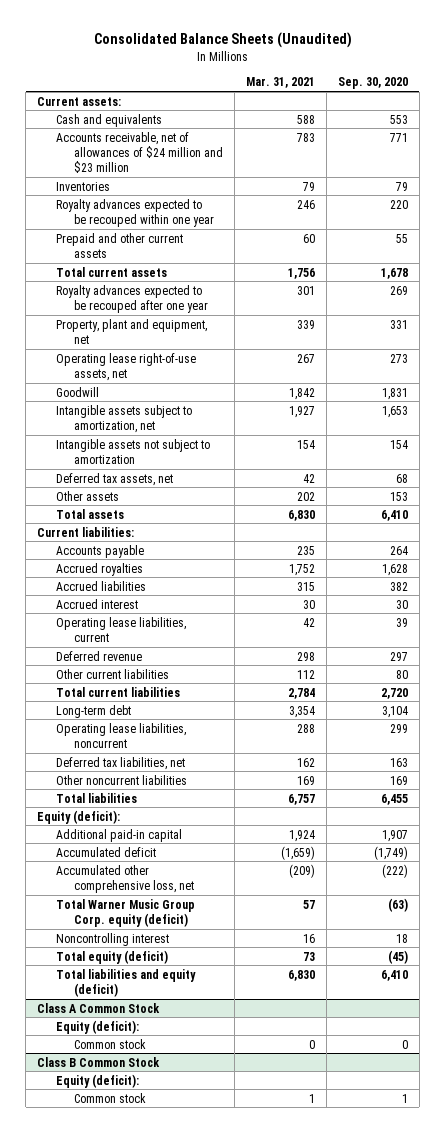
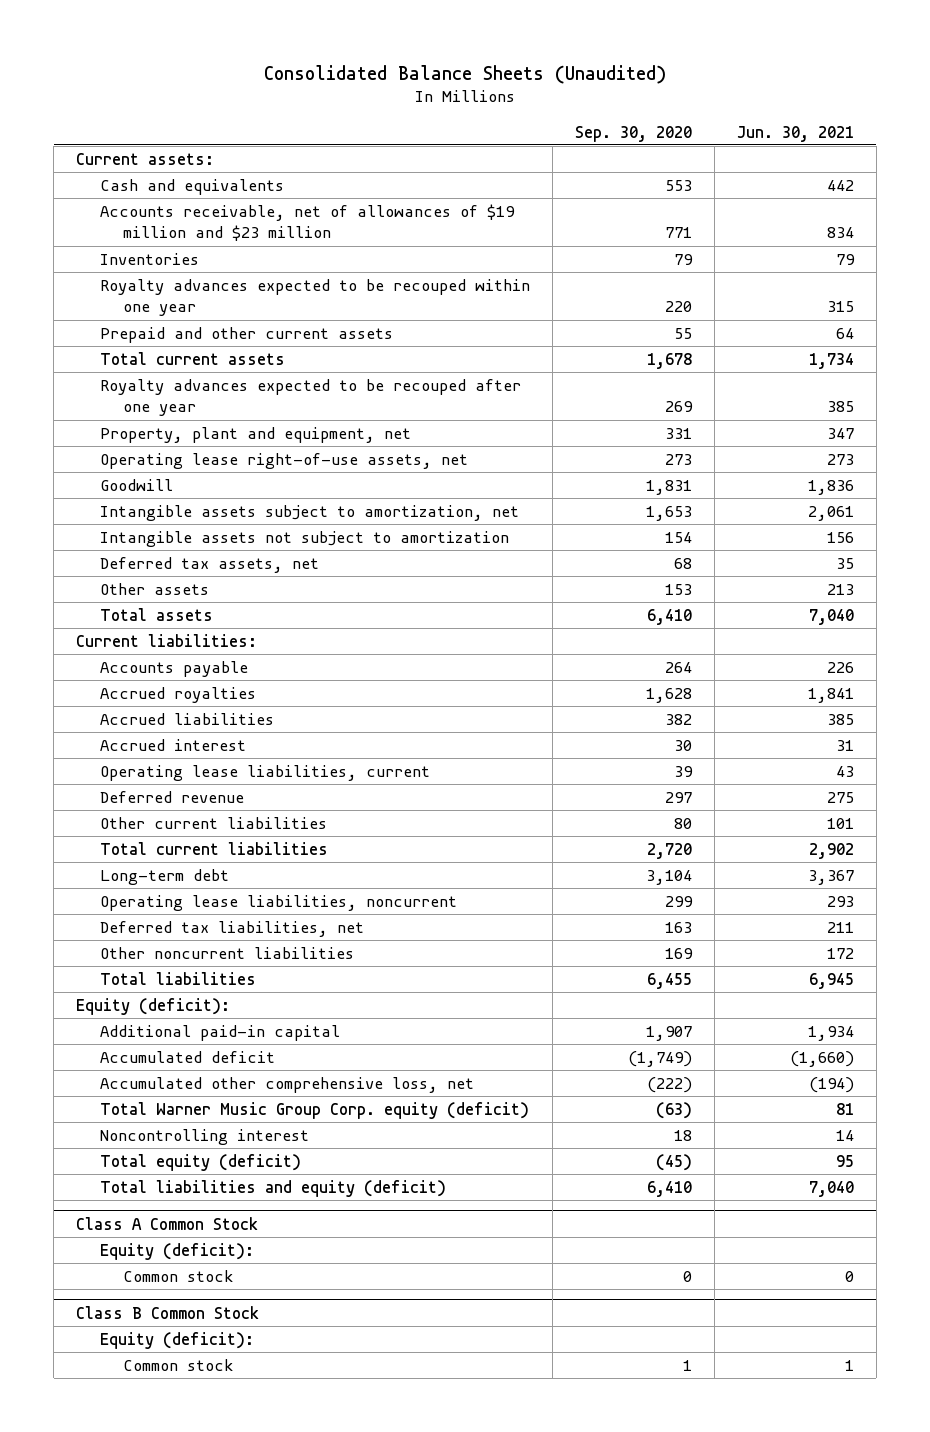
[246,77,316,89] Mar. 31, 2021 -> none
none -> [736,125,854,142] Jun. 30, 2021
[55,131,224,173] Accounts receivable, net of allowances of $24 million and $23 million -> [99,203,515,242] Accounts receivable, net of allowances of $19 million and $23 million

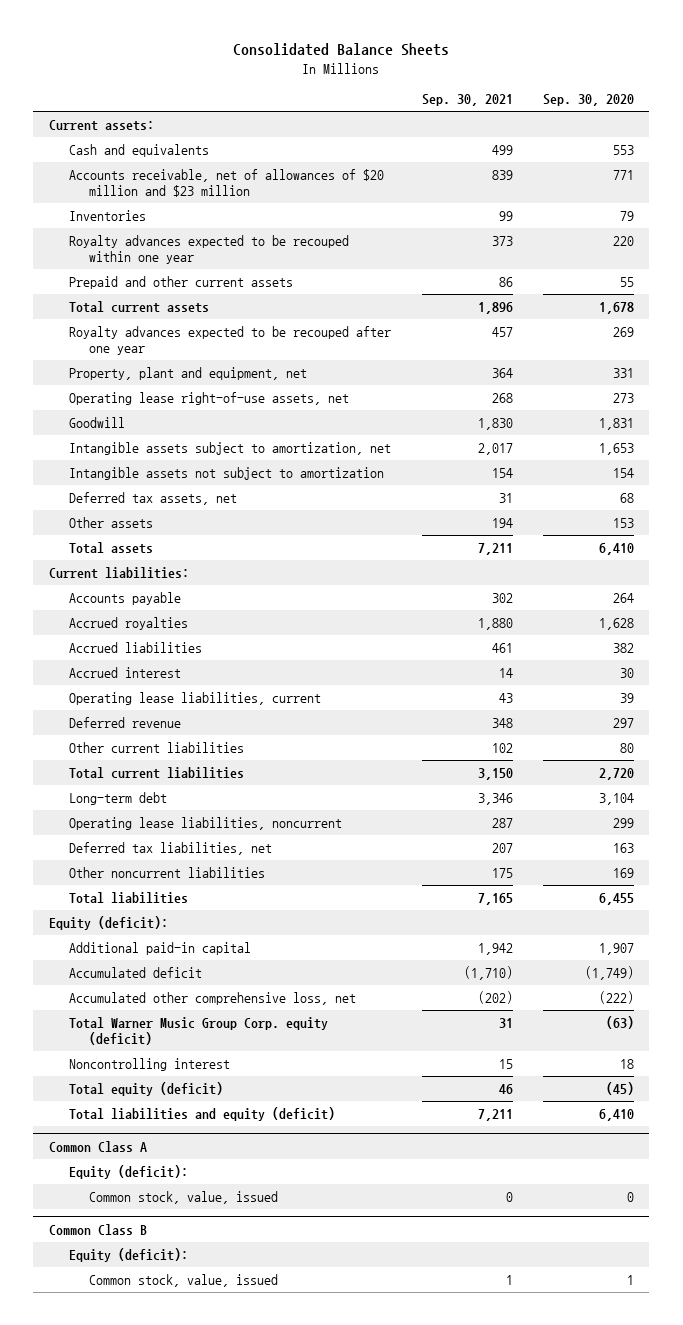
[264,64,667,84] Consolidated Balance Sheets (Unaudited) -> [233,43,450,57] Consolidated Balance Sheets
[736,125,854,142] Jun. 30, 2021 -> none
none -> [421,94,513,107] Sep. 30, 2021
[99,203,515,242] Accounts receivable, net of allowances of $19 million and $23 million -> [68,168,384,197] Accounts receivable, net of allowances of $20 million and $23 million
[76,1216,259,1230] Class A Common Stock -> [48,1140,147,1152] Common Class A
[122,1269,234,1282] Common stock -> [89,1190,279,1204] Common stock, value, issued
[76,1305,260,1319] Class B Common Stock -> [48,1223,147,1235] Common Class B
[122,1358,234,1371] Common stock -> [89,1273,279,1287] Common stock, value, issued

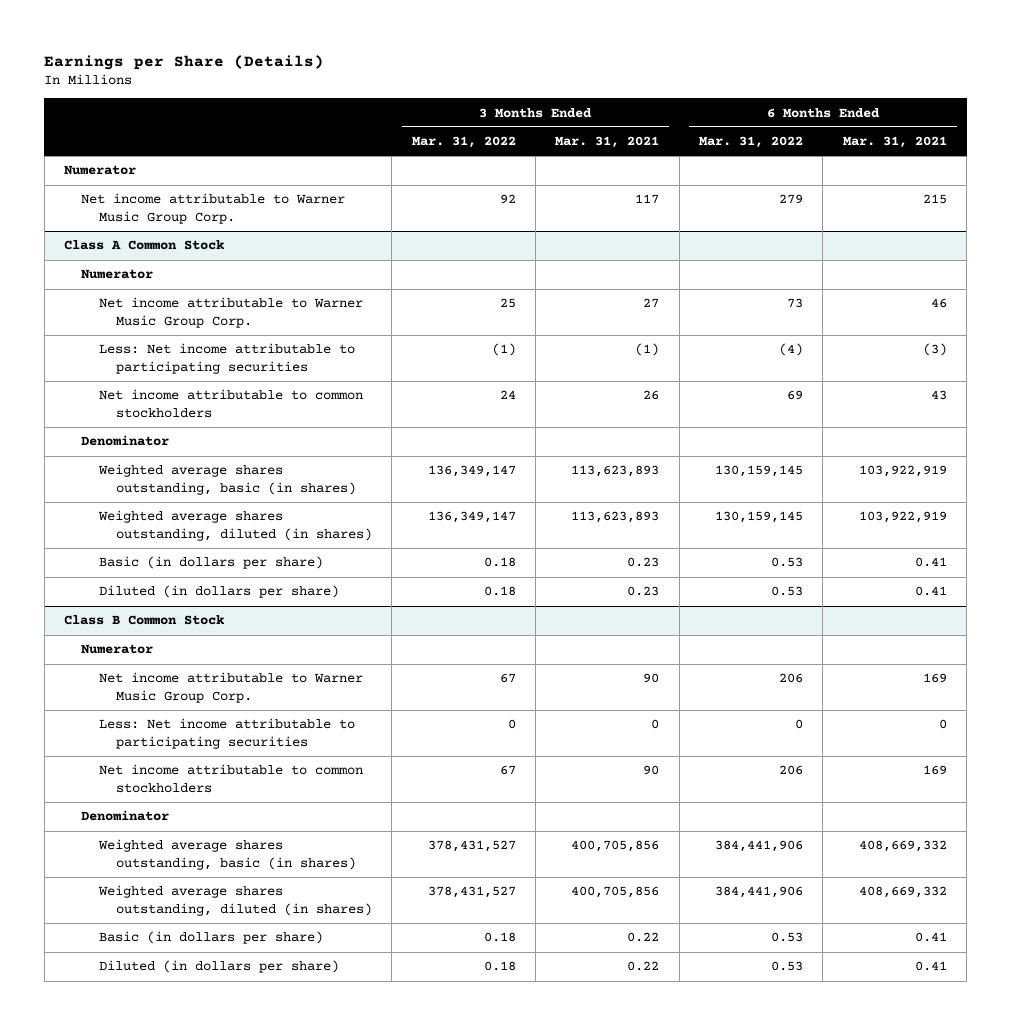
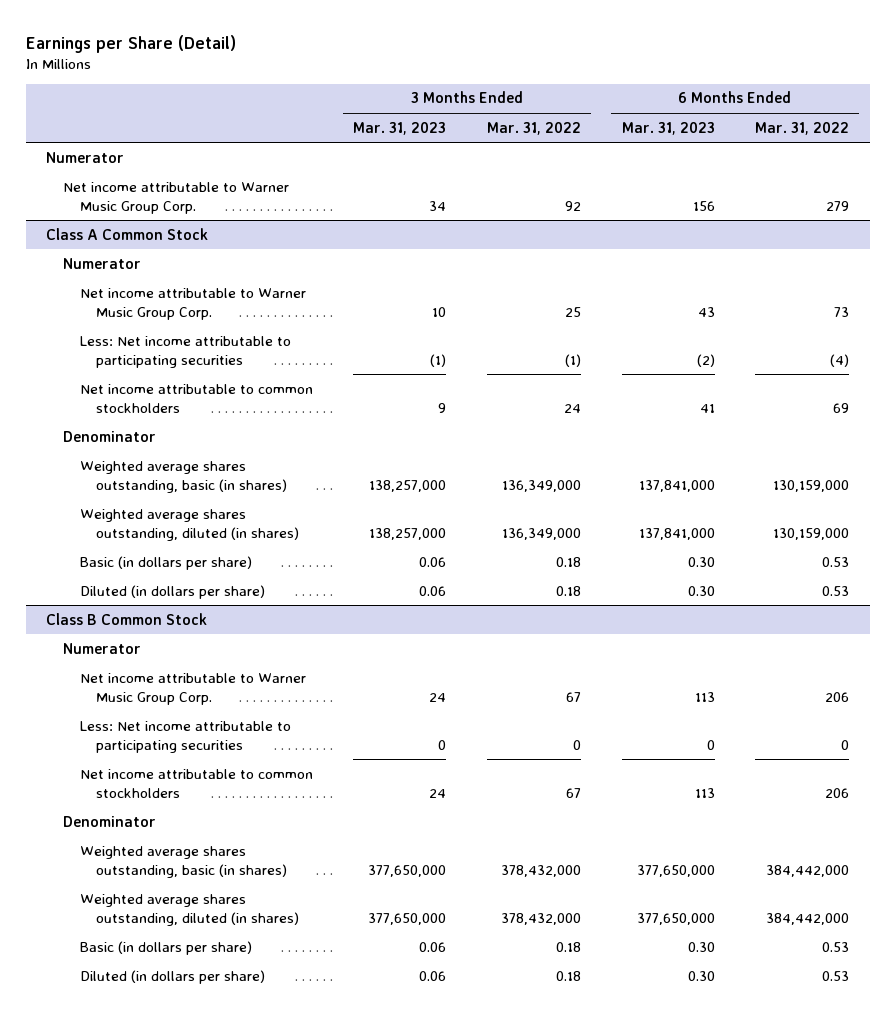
[44,54,325,70] Earnings per Share (Details) -> [25,34,236,53] Earnings per Share (Detail)
[555,136,660,149] Mar. 31, 2021 -> none
[842,136,947,149] Mar. 31, 2021 -> none
none -> [353,121,447,135] Mar. 31, 2023
none -> [621,121,715,135] Mar. 31, 2023
[427,465,516,478] 136,349,147 -> [501,479,581,492] 136,349,000
[715,465,804,478] 130,159,145 -> [773,479,850,492] 130,159,000
[427,511,516,524] 136,349,147 -> [501,527,581,540] 136,349,000
[715,511,804,524] 130,159,145 -> [773,527,850,540] 130,159,000
[427,840,516,853] 378,431,527 -> [500,864,581,877] 378,432,000
[715,840,804,853] 384,441,906 -> [766,864,850,877] 384,442,000
[427,886,516,899] 378,431,527 -> [500,912,581,925] 378,432,000
[715,886,804,899] 384,441,906 -> [766,912,850,925] 384,442,000

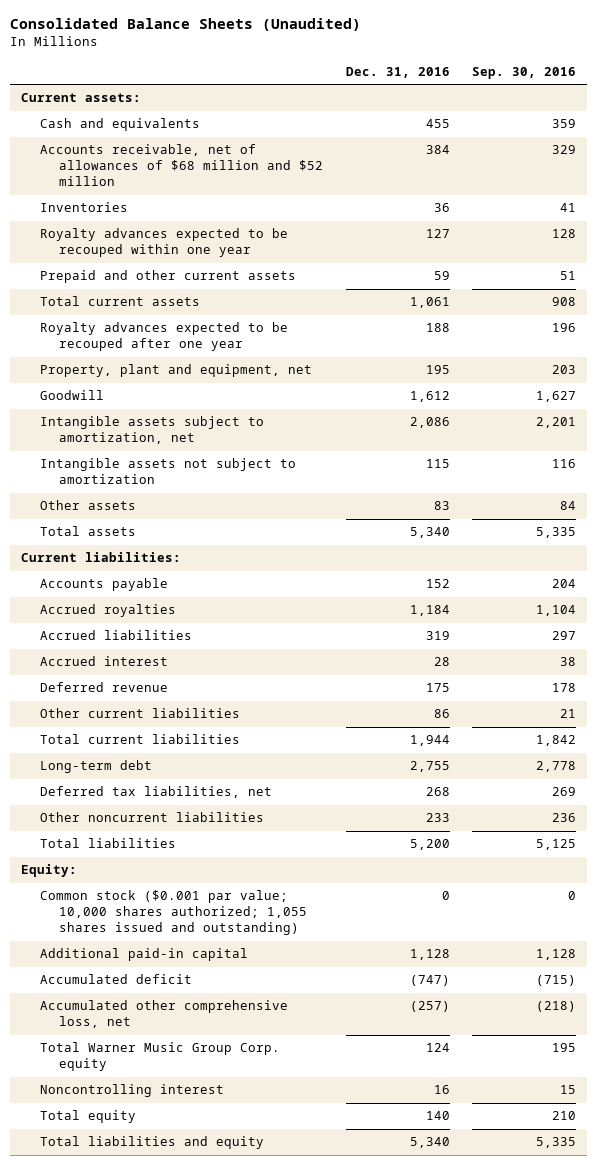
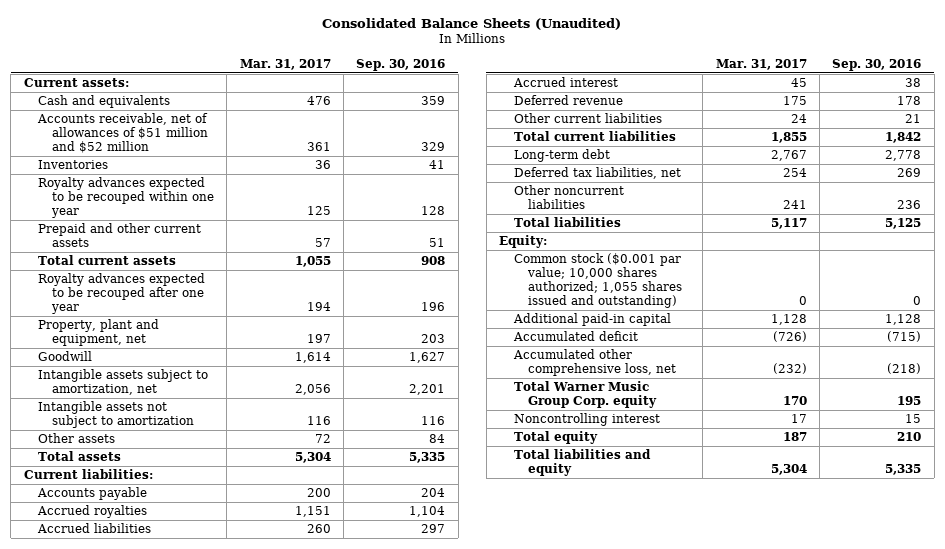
[345,67,450,79] Dec. 31, 2016 -> none
none -> [239,58,331,70] Mar. 31, 2017
[40,144,324,187] Accounts receivable, net of allowances of $68 million and $52 million -> [36,113,209,153] Accounts receivable, net of allowances of $51 million and $52 million

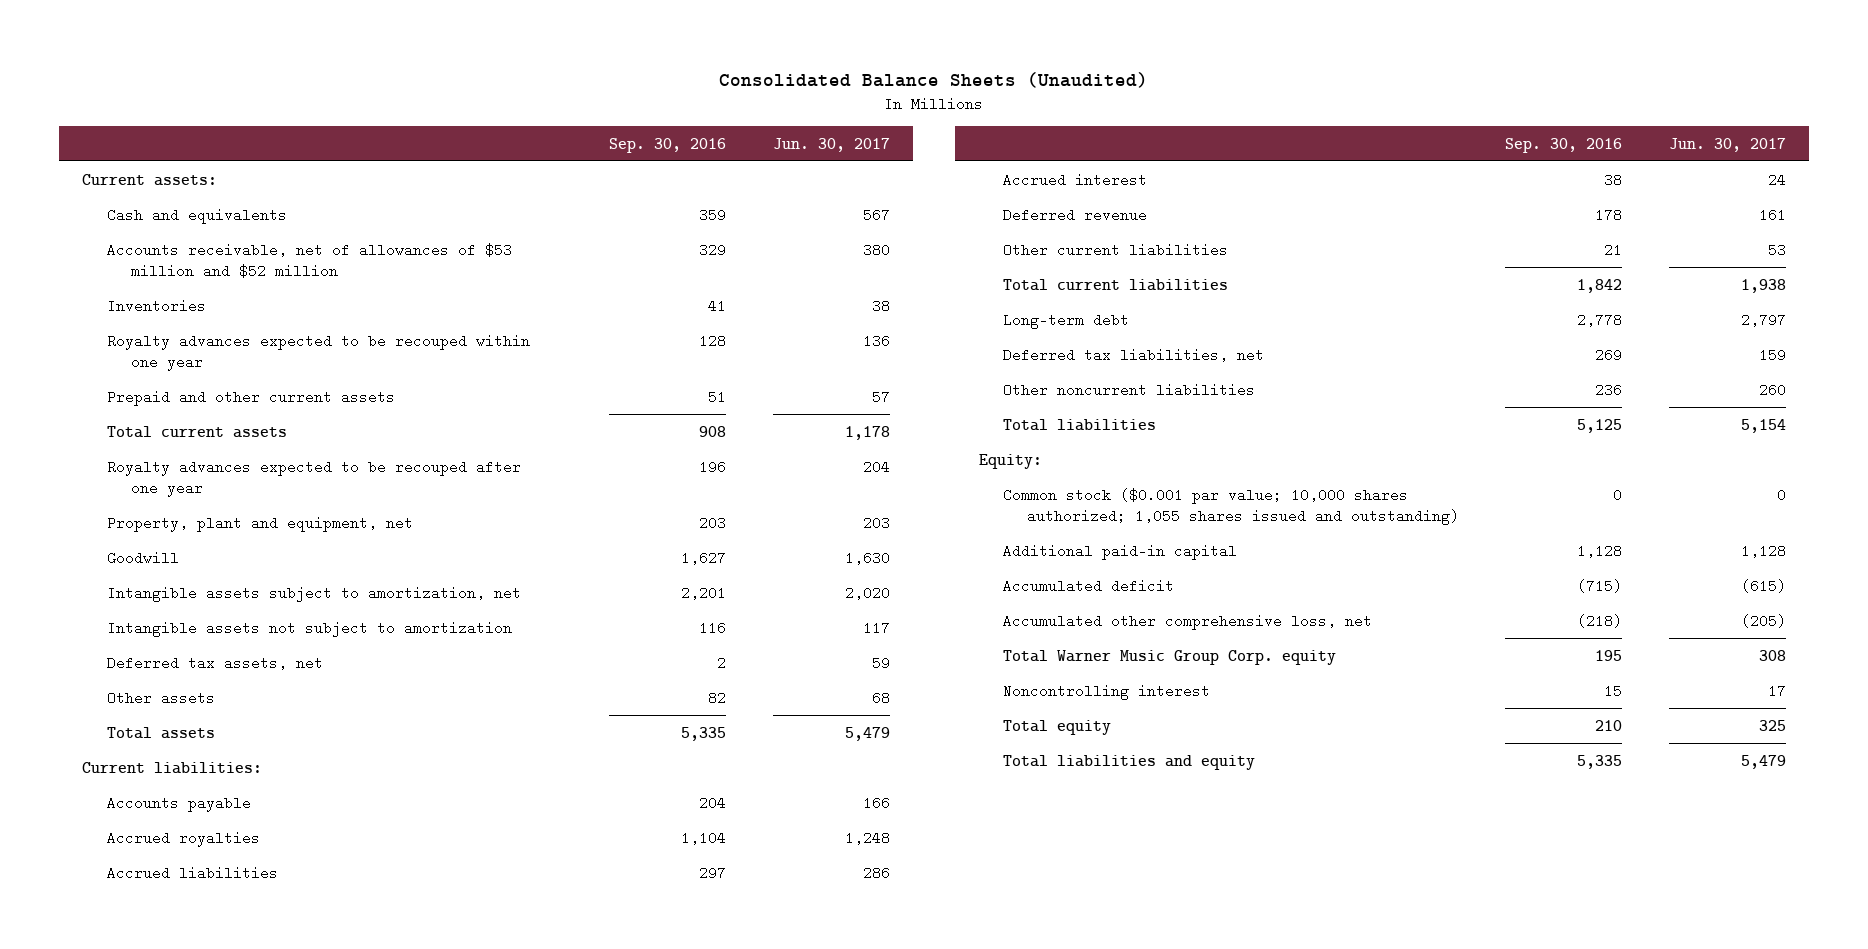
[239,58,331,70] Mar. 31, 2017 -> none
none -> [772,137,890,152] Jun. 30, 2017
[36,113,209,153] Accounts receivable, net of allowances of $51 million and $52 million -> [106,242,512,279] Accounts receivable, net of allowances of $53 million and $52 million
none -> [106,655,323,670] Deferred tax assets, net
[429,434,446,444] 84 -> [708,690,727,705] 82

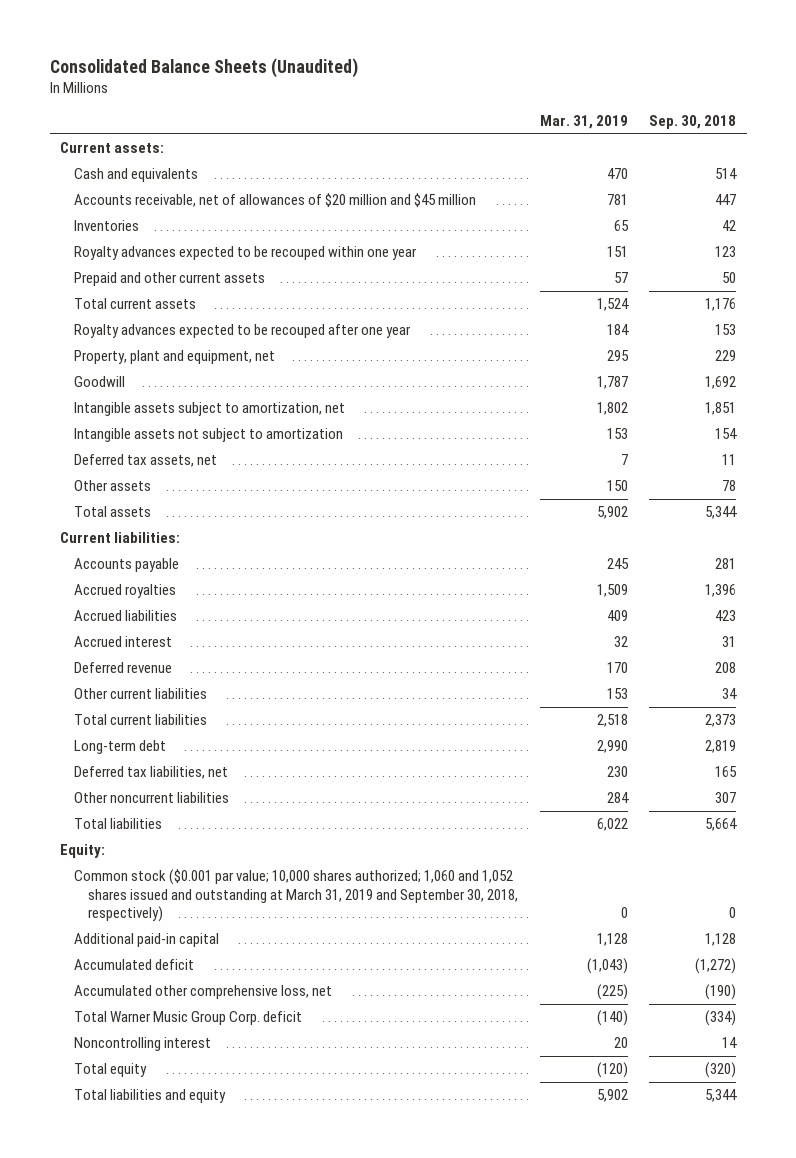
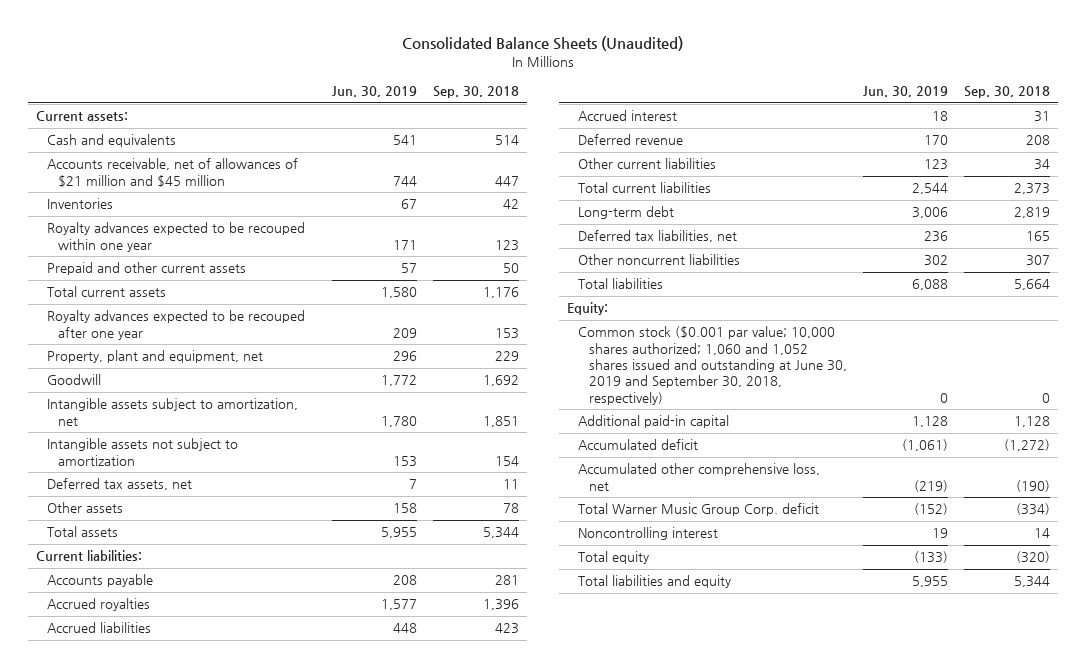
[539,115,628,130] Mar. 31, 2019 -> none
none -> [331,86,417,98] Jun. 30, 2019
[74,193,477,208] Accounts receivable, net of allowances of $20 million and $45 million -> [47,158,299,187] Accounts receivable, net of allowances of $21 million and $45 million
[74,869,519,923] Common stock ($0.001 par value; 10,000 shares authorized; 1,060 and 1,052 shares issued and outstanding at March 31, 2019 and September 30, 2018, respectively) -> [578,326,848,405] Common stock ($0.001 par value; 10,000 shares authorized; 1,060 and 1,052 shares issued and outstanding at June 30, 2019 and September 30, 2018, respectively)

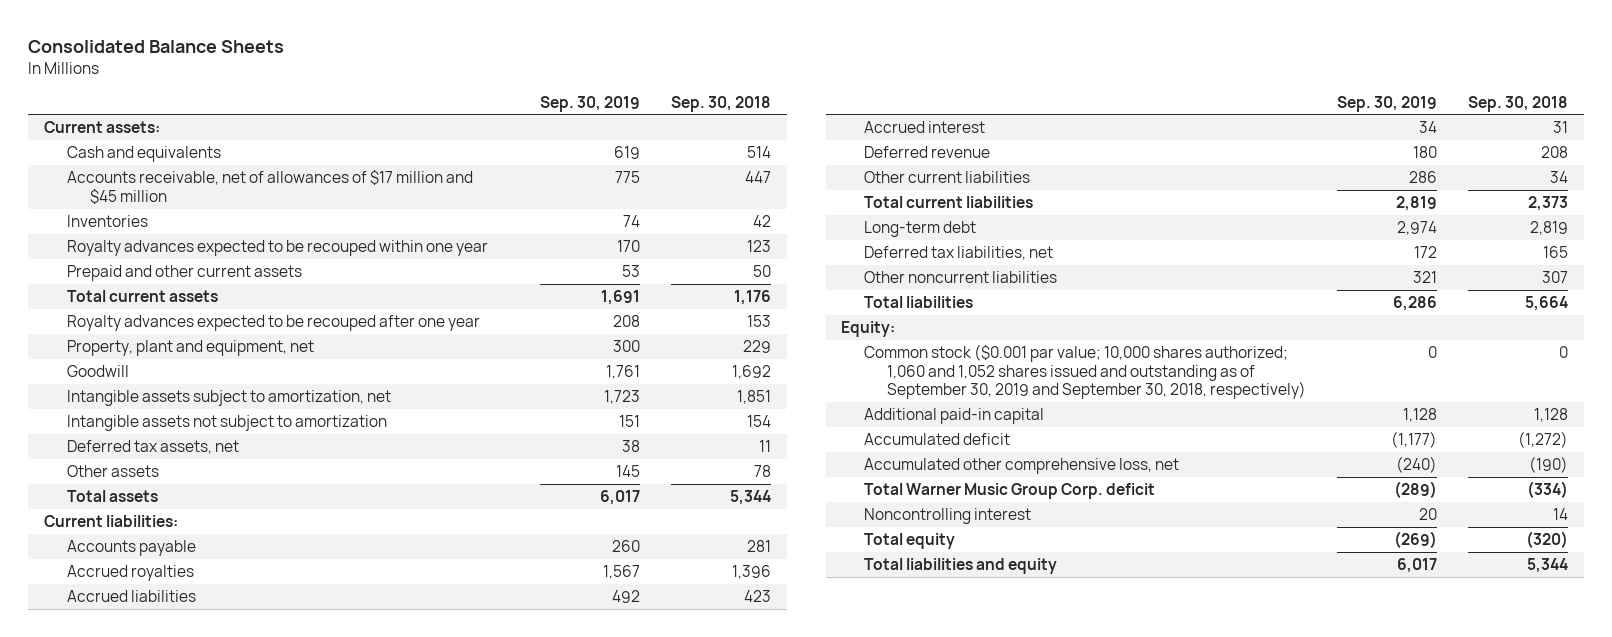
[401,36,683,52] Consolidated Balance Sheets (Unaudited) -> [28,39,285,53] Consolidated Balance Sheets
[331,86,417,98] Jun. 30, 2019 -> none
none -> [540,95,641,112] Sep. 30, 2019
[47,158,299,187] Accounts receivable, net of allowances of $21 million and $45 million -> [67,170,474,204] Accounts receivable, net of allowances of $17 million and $45 million
[578,326,848,405] Common stock ($0.001 par value; 10,000 shares authorized; 1,060 and 1,052 shares issued and outstanding at June 30, 2019 and September 30, 2018, respectively) -> [864,344,1307,400] Common stock ($0.001 par value; 10,000 shares authorized; 1,060 and 1,052 shares issued and outstanding as of September 30, 2019 and September 30, 2018, respectively)

